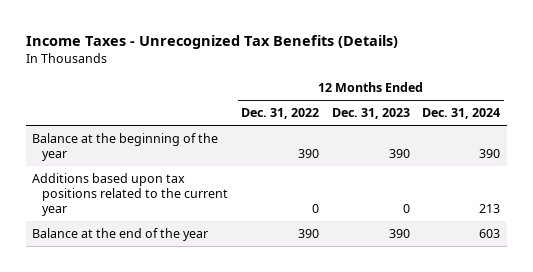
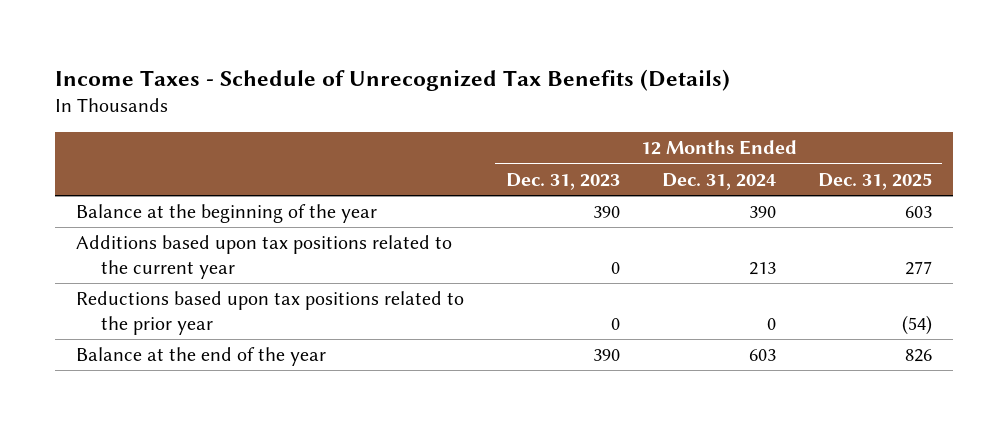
[26,34,399,49] Income Taxes - Unrecognized Tax Benefits (Details) -> [54,68,730,91] Income Taxes - Schedule of Unrecognized Tax Benefits (Details)
[241,108,320,120] Dec. 31, 2022 -> none
none -> [817,172,932,190] Dec. 31, 2025
none -> [75,291,464,335] Reductions based upon tax positions related to the prior year

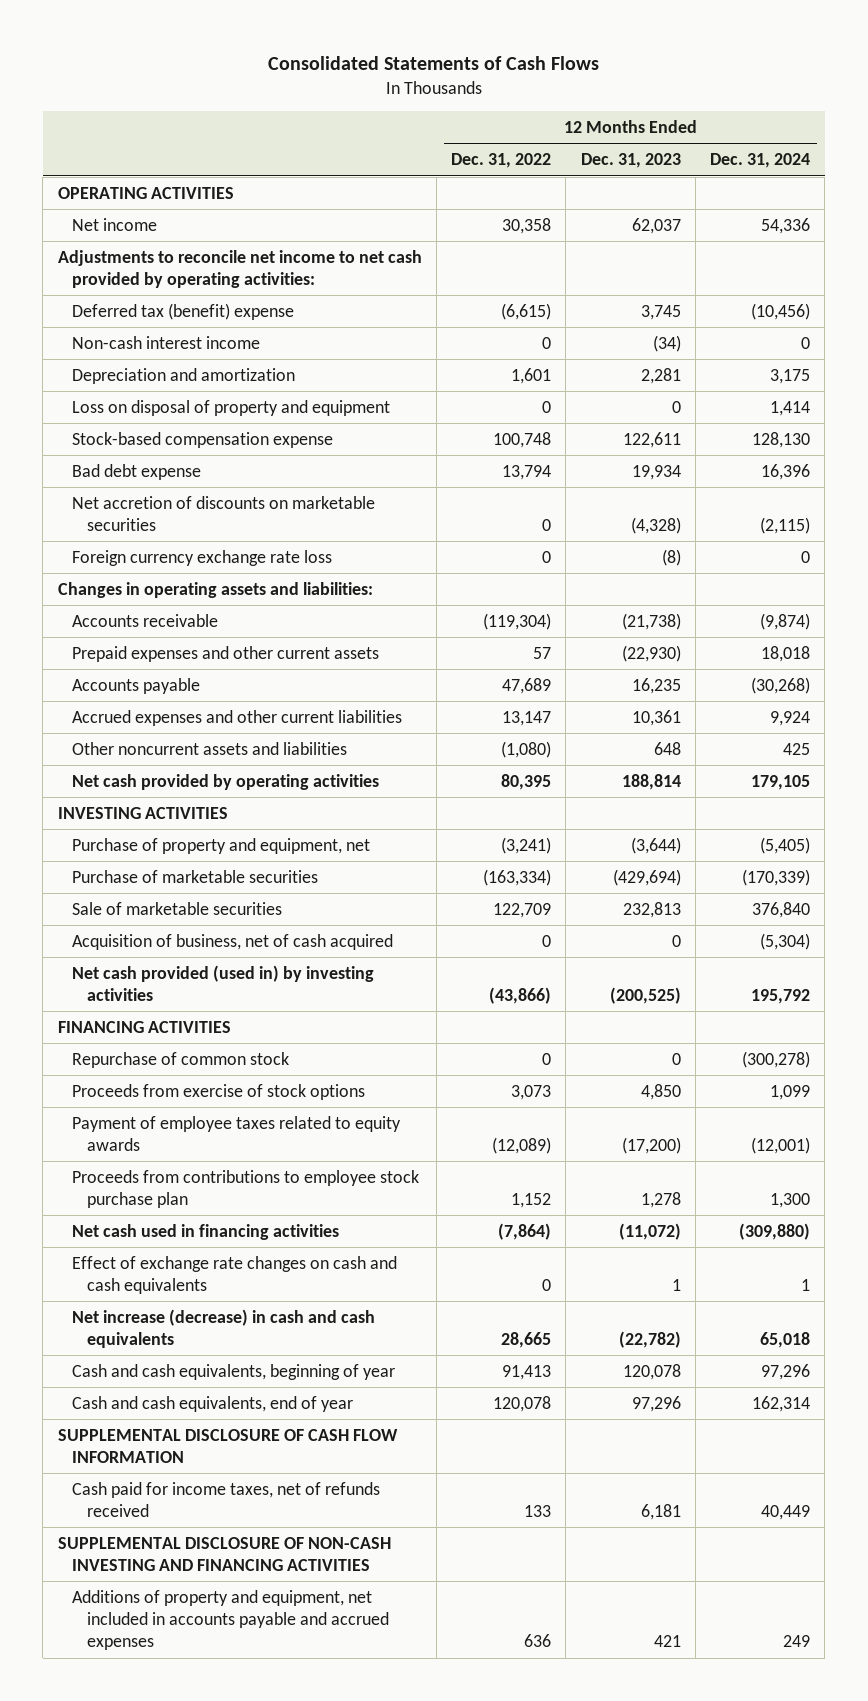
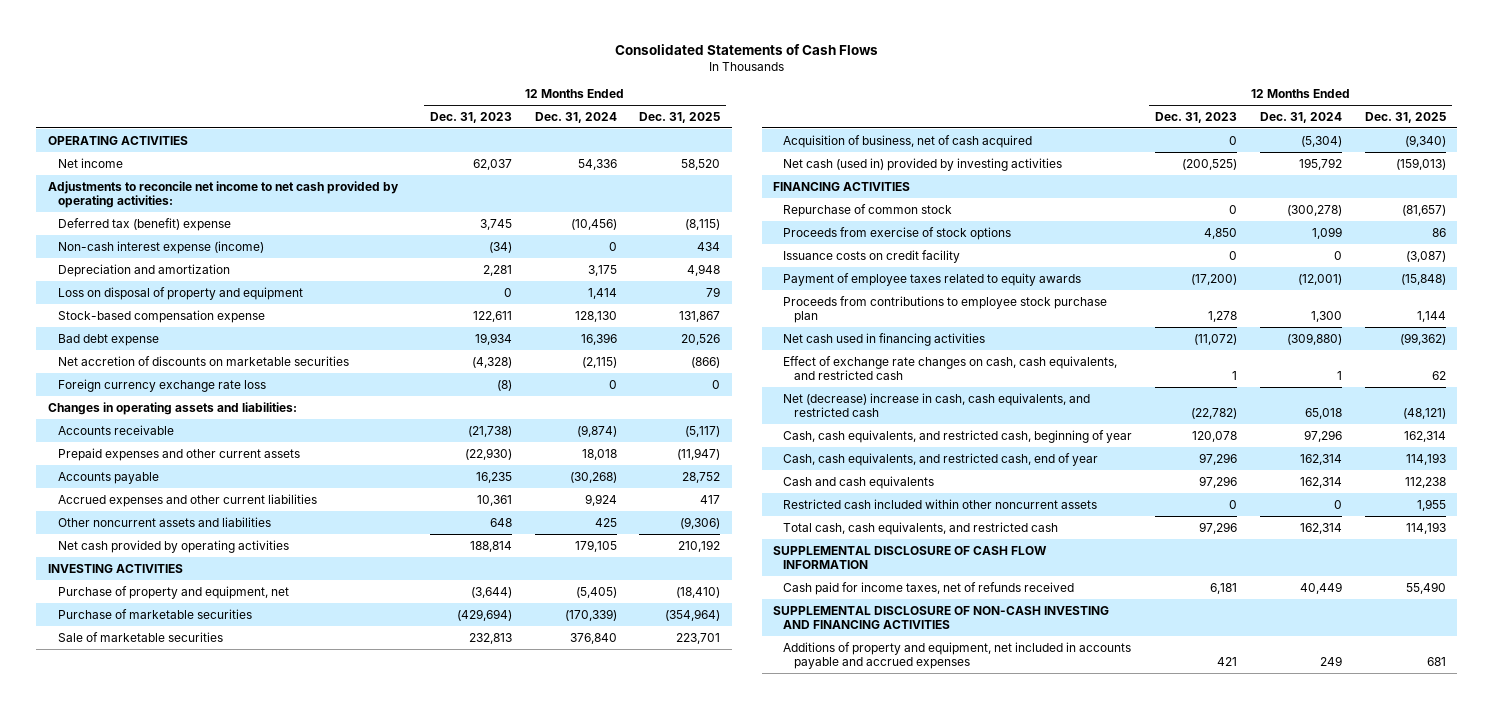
[451,153,552,169] Dec. 31, 2022 -> none
none -> [639,111,721,123] Dec. 31, 2025
[72,335,261,349] Non-cash interest income -> [57,240,264,254] Non-cash interest expense (income)
[72,964,375,1001] Net cash provided (used in) by investing activities -> [783,157,1063,171] Net cash (used in) provided by investing activities
none -> [783,249,961,263] Issuance costs on credit facility
[72,1255,398,1294] Effect of exchange rate changes on cash and cash equivalents -> [783,355,1118,381] Effect of exchange rate changes on cash, cash equivalents, and restricted cash
[72,1308,376,1348] Net increase (decrease) in cash and cash equivalents -> [783,392,1091,418] Net (decrease) increase in cash, cash equivalents, and restricted cash
[72,1363,396,1380] Cash and cash equivalents, beginning of year -> [783,429,1133,443] Cash, cash equivalents, and restricted cash, beginning of year
[72,1395,354,1412] Cash and cash equivalents, end of year -> [783,452,1099,466] Cash, cash equivalents, and restricted cash, end of year
none -> [783,475,935,489] Cash and cash equivalents
none -> [783,498,1098,509] Restricted cash included within other noncurrent assets
none -> [783,521,1059,535] Total cash, cash equivalents, and restricted cash

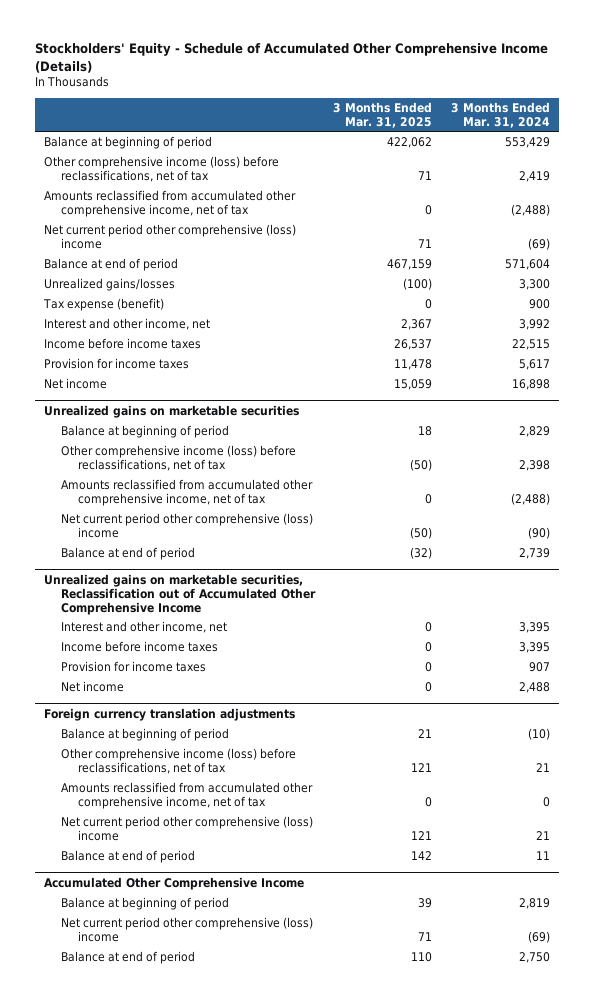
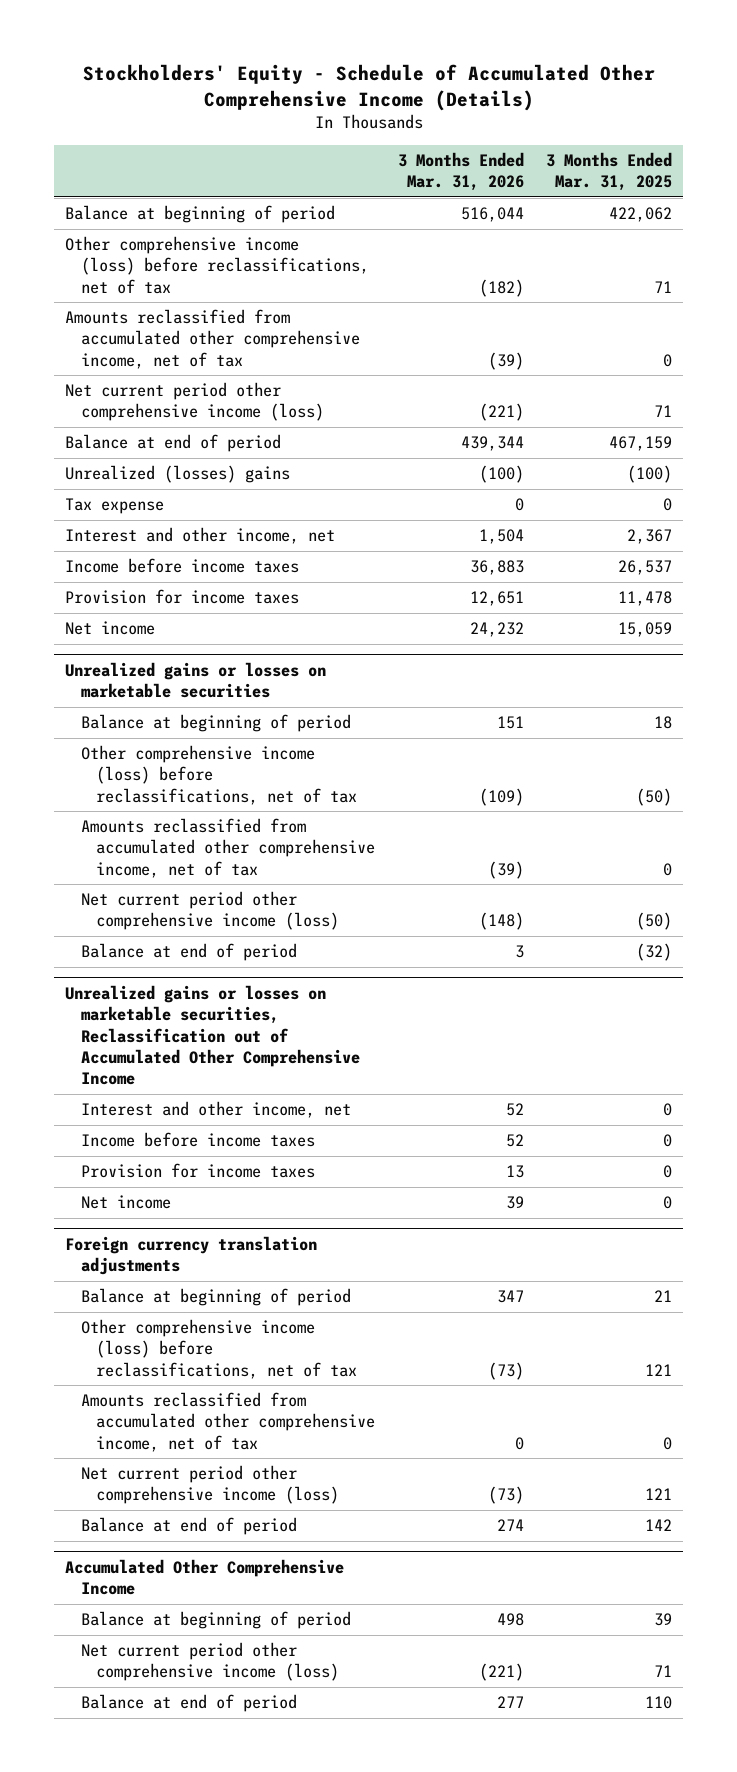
[450,101,550,128] 3 Months Ended Mar. 31, 2024 -> none
none -> [397,151,524,192] 3 Months Ended Mar. 31, 2026
[44,224,297,249] Net current period other comprehensive (loss) income -> [65,382,324,422] Net current period other comprehensive income (loss)
[44,278,176,292] Unrealized gains/losses -> [65,465,291,484] Unrealized (losses) gains
[43,298,165,312] Tax expense (benefit) -> [65,498,165,515] Tax expense
[44,404,300,418] Unrealized gains on marketable securities -> [65,661,327,699] Unrealized gains or losses on marketable securities
[60,513,313,538] Net current period other comprehensive (loss) income -> [80,891,340,931] Net current period other comprehensive income (loss)
[44,573,316,615] Unrealized gains on marketable securities, Reclassification out of Accumulated Other Comprehensive Income -> [65,984,360,1086] Unrealized gains or losses on marketable securities, Reclassification out of Accumulated Other Comprehensive Income
[60,816,313,841] Net current period other comprehensive (loss) income -> [80,1465,340,1505] Net current period other comprehensive income (loss)
[60,917,313,942] Net current period other comprehensive (loss) income -> [80,1642,340,1682] Net current period other comprehensive income (loss)

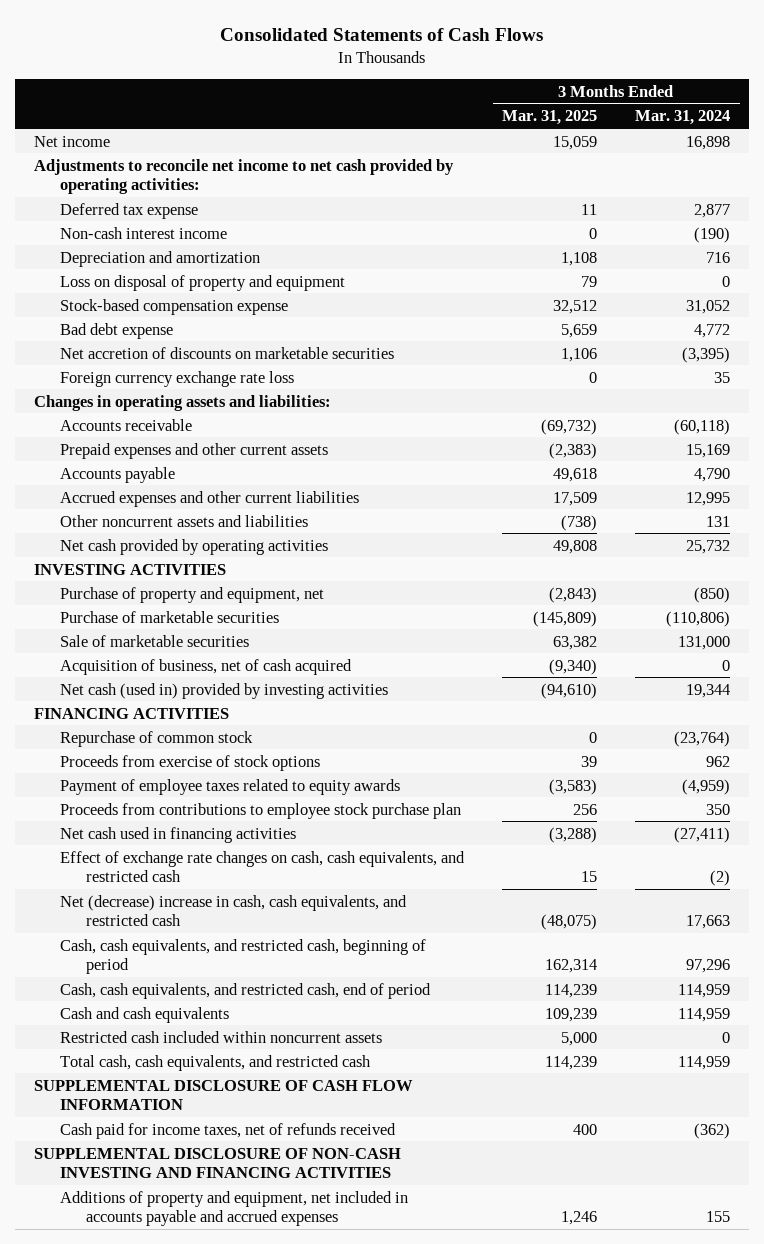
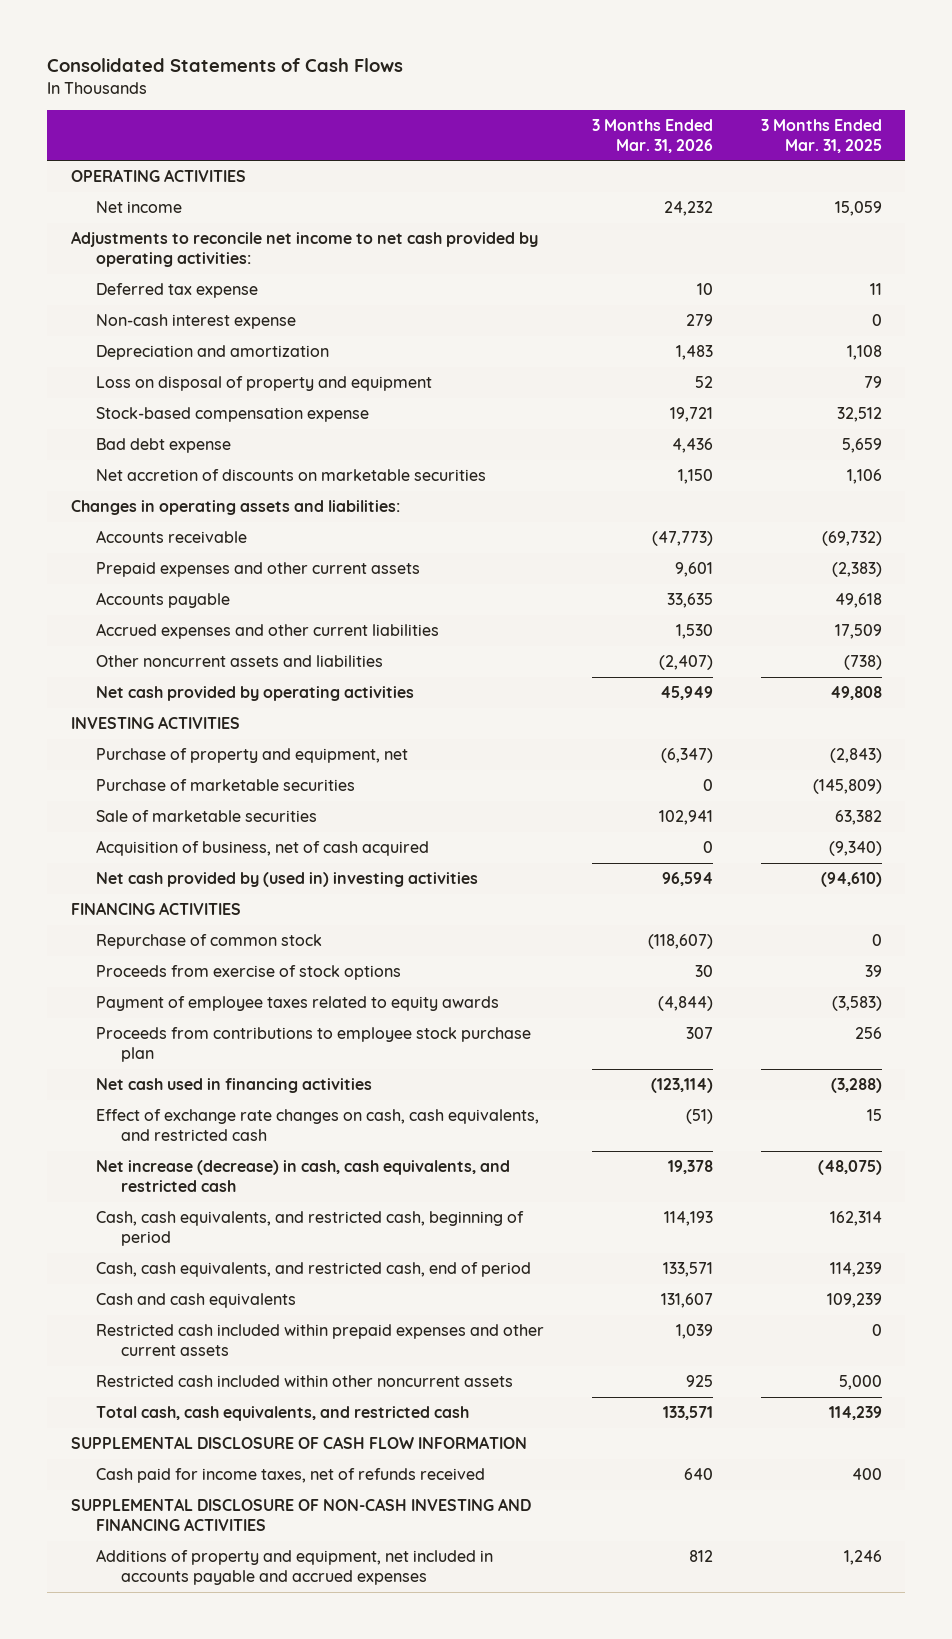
[635,110,731,126] Mar. 31, 2024 -> none
none -> [591,118,713,153] 3 Months Ended Mar. 31, 2026
none -> [70,168,246,182] OPERATING ACTIVITIES
[60,226,228,239] Non-cash interest income -> [96,313,297,329] Non-cash interest expense
[60,370,295,387] Foreign currency exchange rate loss -> none
[60,682,389,699] Net cash (used in) provided by investing activities -> [96,871,479,887] Net cash provided by (used in) investing activities
[60,894,408,927] Net (decrease) increase in cash, cash equivalents, and restricted cash -> [96,1159,511,1193] Net increase (decrease) in cash, cash equivalents, and restricted cash
none -> [96,1323,545,1357] Restricted cash included within prepaid expenses and other current assets
[60,1030,383,1043] Restricted cash included within noncurrent assets -> [96,1374,514,1387] Restricted cash included within other noncurrent assets

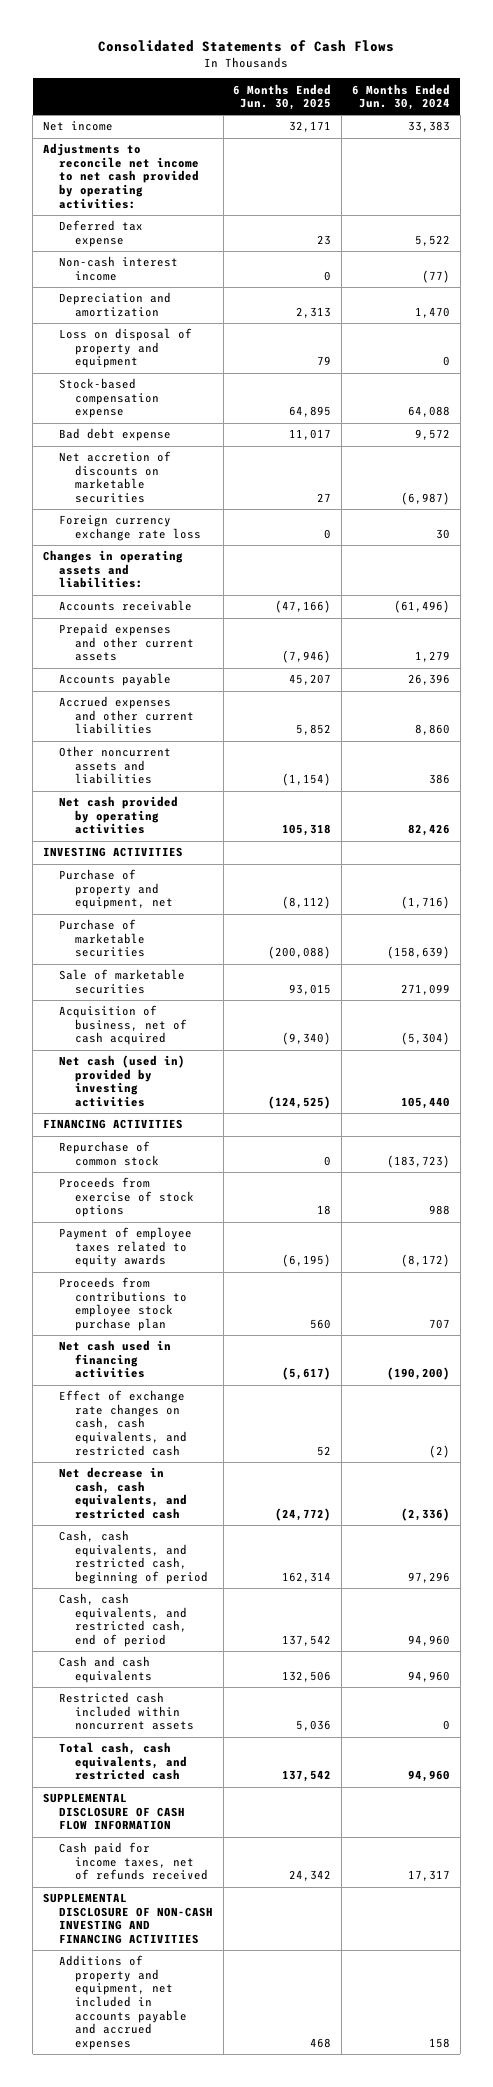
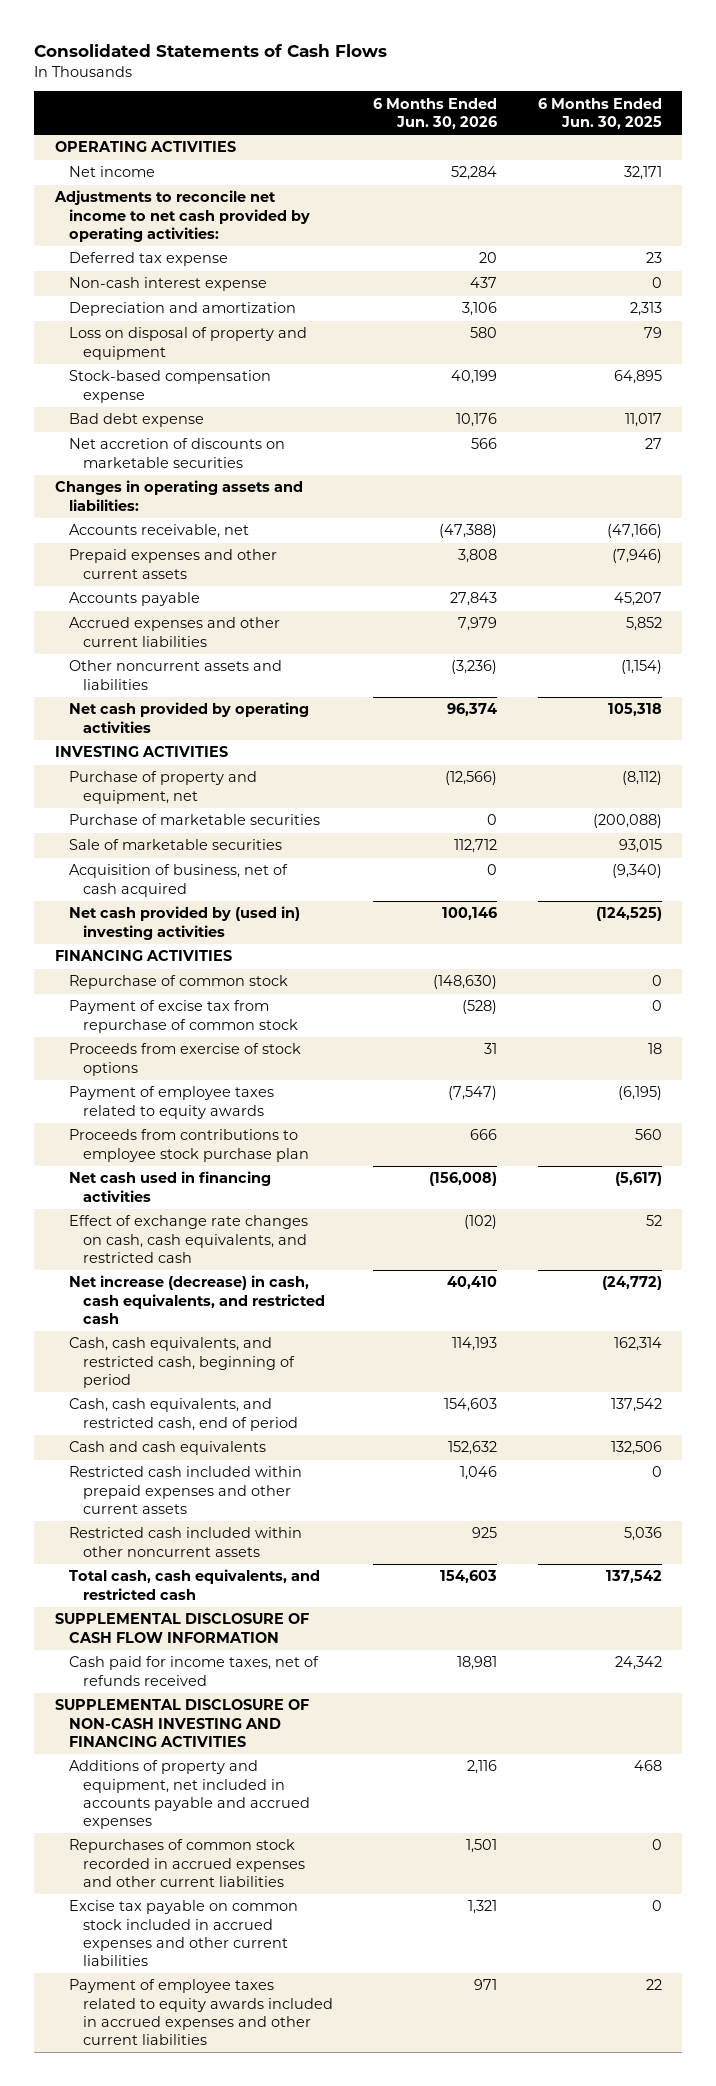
[351,83,450,111] 6 Months Ended Jun. 30, 2024 -> none
none -> [373,97,498,129] 6 Months Ended Jun. 30, 2026
none -> [54,141,236,153] OPERATING ACTIVITIES
[59,256,179,281] Non-cash interest income -> [68,277,267,292] Non-cash interest expense
[59,515,202,541] Foreign currency exchange rate loss -> none
[59,600,193,612] Accounts receivable -> [68,524,249,539] Accounts receivable, net
[59,1055,186,1108] Net cash (used in) provided by investing activities -> [68,906,300,940] Net cash provided by (used in) investing activities
none -> [68,1000,298,1033] Payment of excise tax from repurchase of common stock
[59,1467,188,1520] Net decrease in cash, cash equivalents, and restricted cash -> [68,1275,325,1324] Net increase (decrease) in cash, cash equivalents, and restricted cash
none -> [68,1466,302,1514] Restricted cash included within prepaid expenses and other current assets
[59,1692,195,1731] Restricted cash included within noncurrent assets -> [68,1527,302,1557] Restricted cash included within other noncurrent assets
none -> [68,1839,305,1887] Repurchases of common stock recorded in accrued expenses and other current liabilities
none -> [68,1900,298,1966] Excise tax payable on common stock included in accrued expenses and other current liabilities
none -> [68,1979,333,2045] Payment of employee taxes related to equity awards included in accrued expenses and other current liabilities

